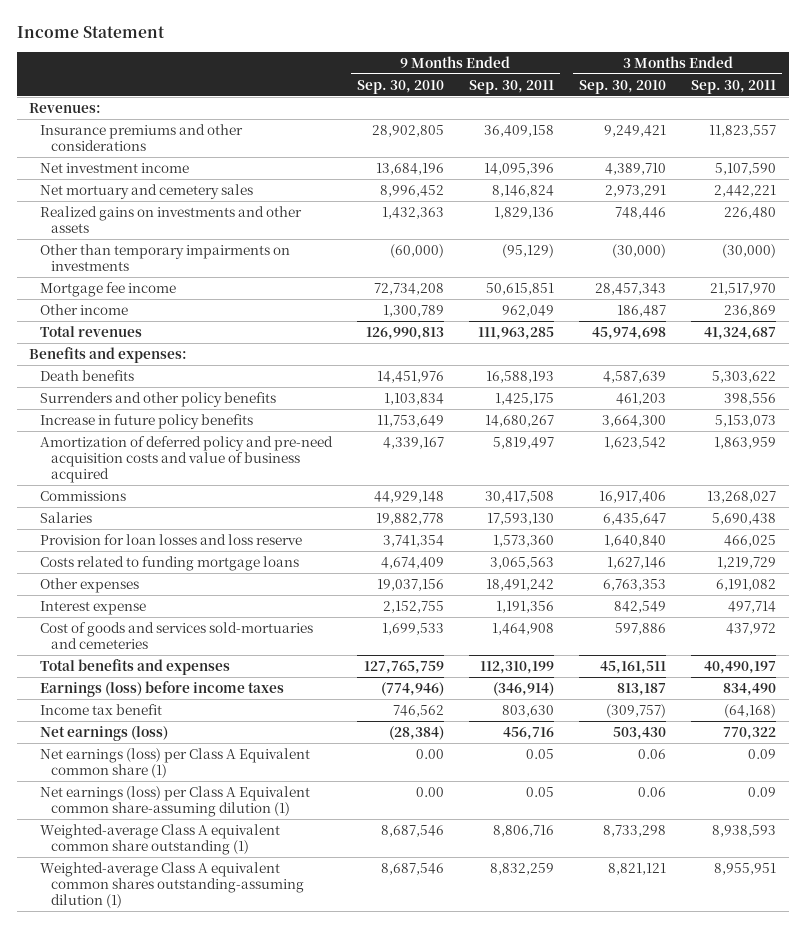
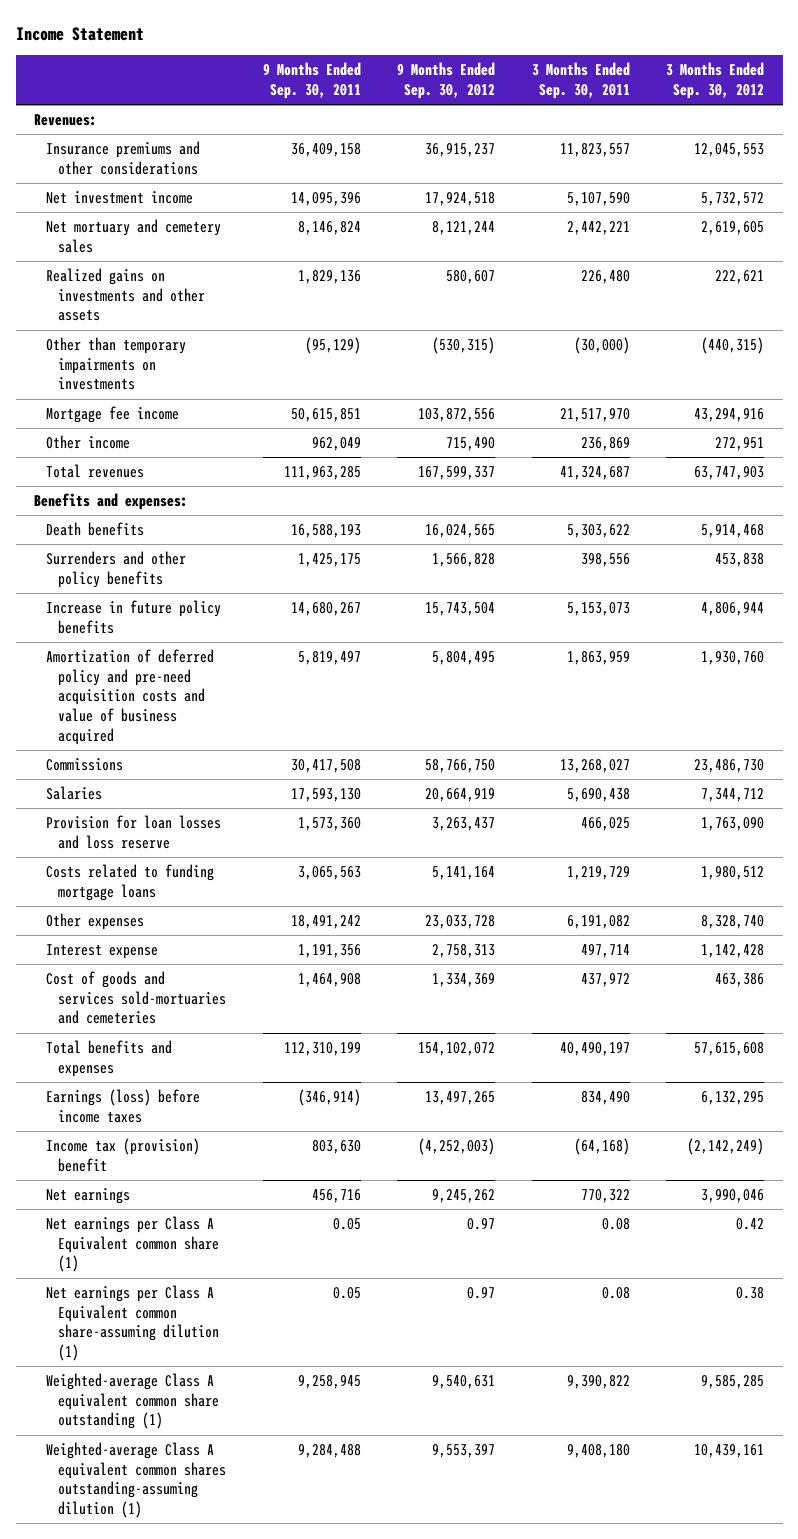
[356,79,444,94] Sep. 30, 2010 -> none
[579,79,667,94] Sep. 30, 2010 -> none
none -> [397,62,496,100] 9 Months Ended Sep. 30, 2012
none -> [666,62,765,100] 3 Months Ended Sep. 30, 2012
[39,704,162,716] Income tax benefit -> [46,1138,201,1172] Income tax (provision) benefit
[39,726,168,742] Net earnings (loss) -> [46,1188,131,1205] Net earnings
[39,748,310,778] Net earnings (loss) per Class A Equivalent common share (1) -> [46,1216,220,1273] Net earnings per Class A Equivalent common share (1)
[748,749,777,760] 0.09 -> [601,1218,630,1231] 0.08
[39,786,310,817] Net earnings (loss) per Class A Equivalent common share-assuming dilution (1) -> [46,1285,220,1362] Net earnings per Class A Equivalent common share-assuming dilution (1)
[748,787,777,798] 0.09 -> [601,1287,630,1300] 0.08
[492,825,554,838] 8,806,716 -> [297,1375,361,1390] 9,258,945
[712,825,777,838] 8,938,593 -> [566,1375,630,1390] 9,390,822
[489,863,554,876] 8,832,259 -> [297,1444,361,1459] 9,284,488
[714,863,777,876] 8,955,951 -> [566,1444,630,1459] 9,408,180

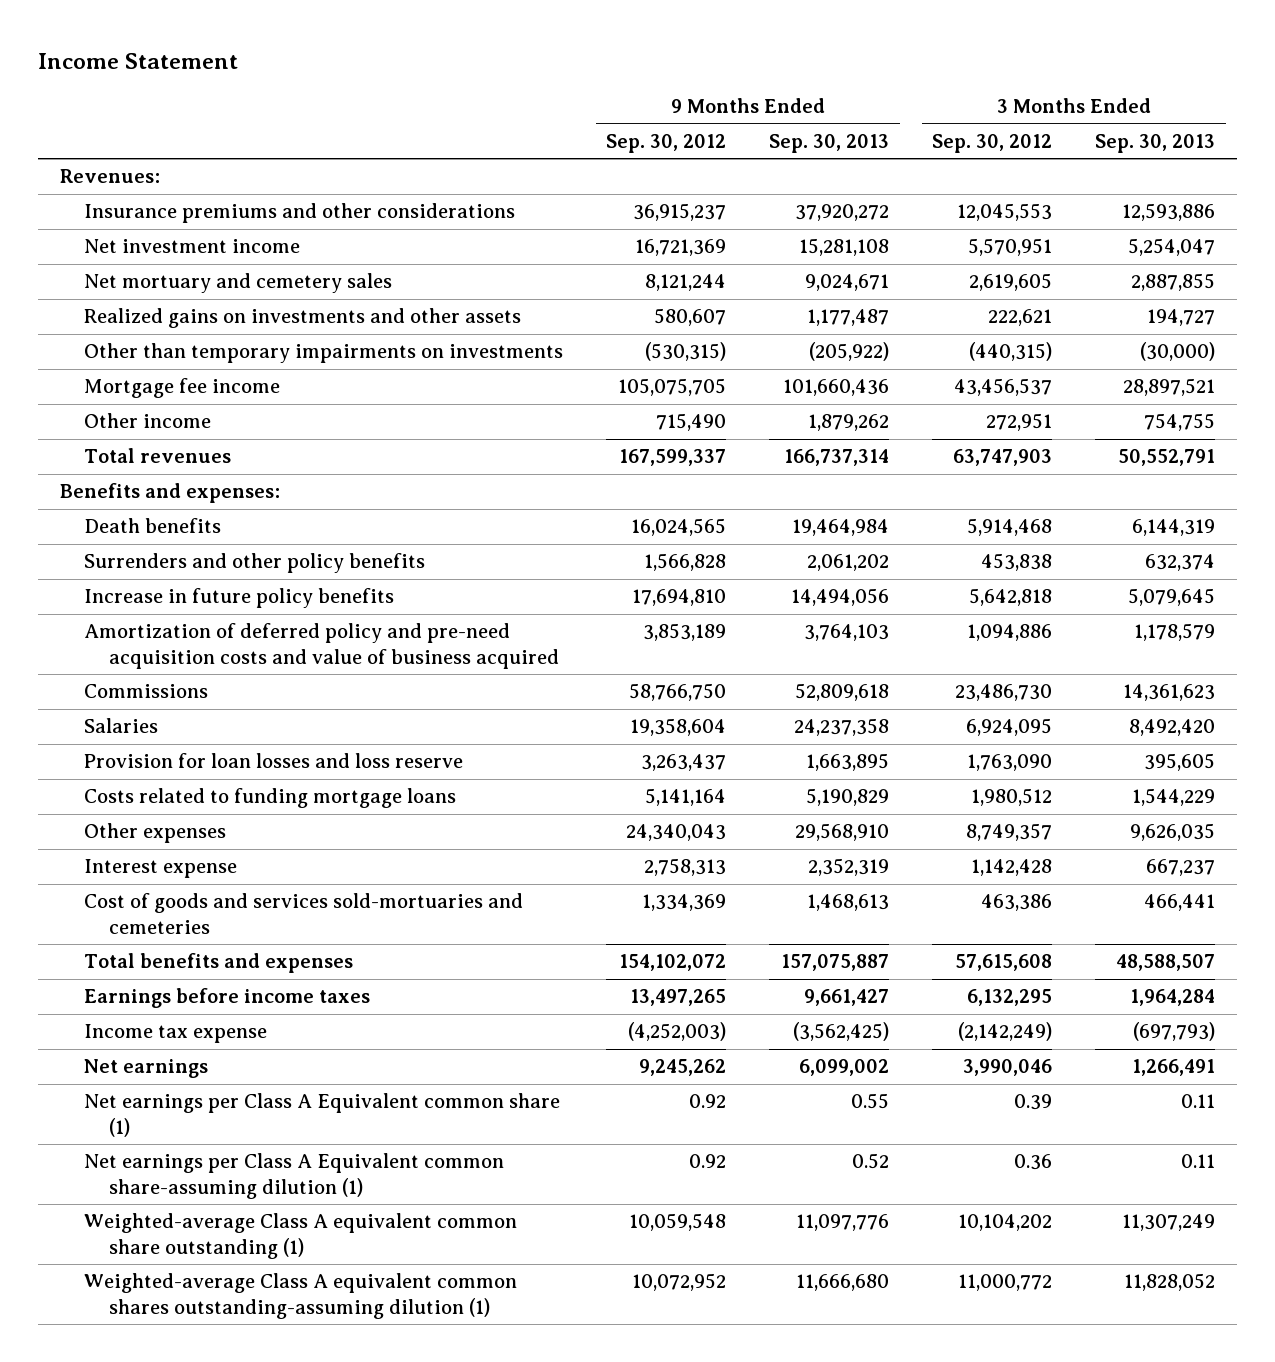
[262,62,361,100] 9 Months Ended Sep. 30, 2011 -> none
[531,62,630,100] 3 Months Ended Sep. 30, 2011 -> none
none -> [769,133,890,153] Sep. 30, 2013
none -> [1095,133,1216,153] Sep. 30, 2013
[425,192,496,207] 17,924,518 -> [635,239,727,257] 16,721,369
[701,192,765,207] 5,732,572 -> [968,238,1053,257] 5,570,951
[418,408,496,423] 103,872,556 -> [618,378,727,397] 105,075,705
[694,408,765,423] 43,294,916 -> [954,378,1053,397] 43,456,537
[425,602,496,617] 15,743,504 -> [632,589,727,607] 17,694,810
[701,602,765,617] 4,806,944 -> [969,588,1053,607] 5,642,818
[432,651,496,666] 5,804,495 -> [643,623,727,642] 3,853,189
[701,651,765,666] 1,930,760 -> [967,624,1053,642] 1,094,886
[425,788,496,803] 20,664,919 -> [630,718,727,737] 19,358,604
[701,788,765,803] 7,344,712 -> [966,718,1053,737] 6,924,095
[425,915,496,930] 23,033,728 -> [626,824,727,842] 24,340,043
[701,915,765,930] 8,328,740 -> [966,823,1053,842] 8,749,357
[46,1089,201,1123] Earnings (loss) before income taxes -> [84,988,371,1009] Earnings before income taxes
[46,1138,201,1172] Income tax (provision) benefit -> [84,1024,268,1044] Income tax expense
[467,1218,496,1231] 0.97 -> [689,1094,727,1109] 0.92
[736,1218,765,1231] 0.42 -> [1014,1094,1053,1111] 0.39
[467,1287,496,1300] 0.97 -> [689,1154,727,1169] 0.92
[736,1287,765,1300] 0.38 -> [1014,1154,1053,1171] 0.36
[432,1375,496,1390] 9,540,631 -> [629,1213,727,1232] 10,059,548
[701,1375,765,1390] 9,585,285 -> [958,1214,1053,1232] 10,104,202
[432,1444,496,1459] 9,553,397 -> [632,1273,727,1292] 10,072,952
[694,1444,765,1459] 10,439,161 -> [958,1274,1053,1292] 11,000,772

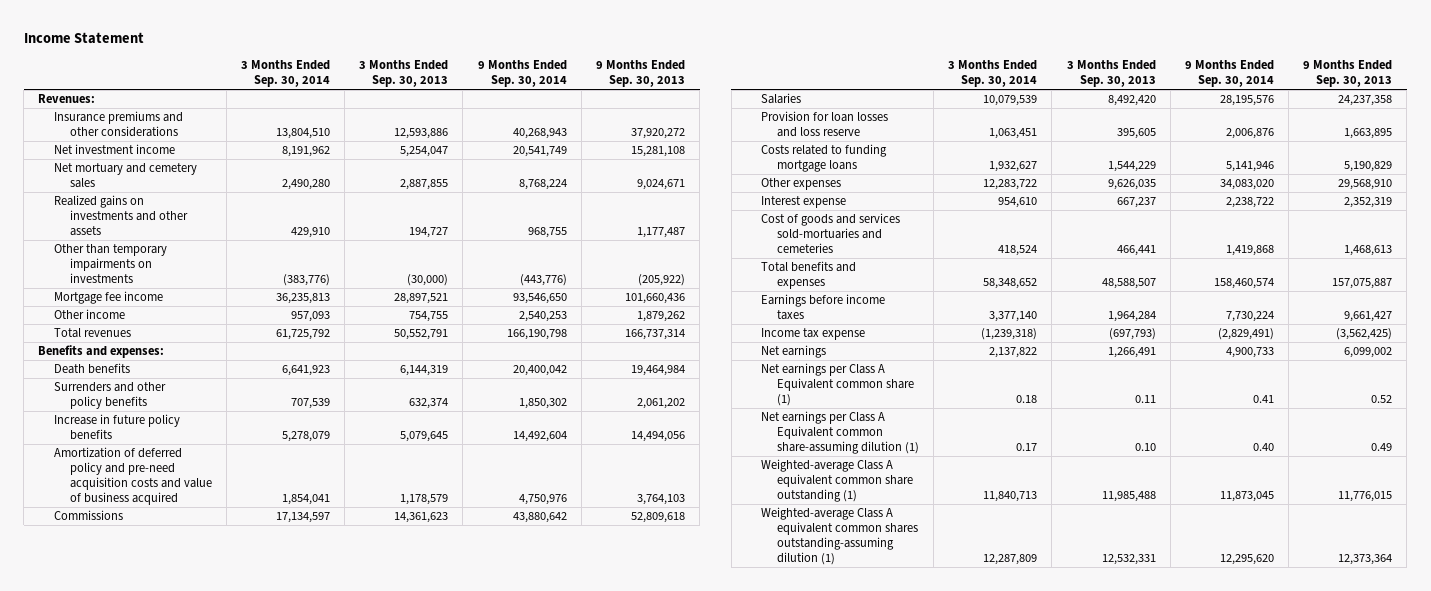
[606,133,727,153] Sep. 30, 2012 -> none
[932,133,1053,153] Sep. 30, 2012 -> none
none -> [240,60,330,88] 3 Months Ended Sep. 30, 2014
none -> [477,60,567,88] 9 Months Ended Sep. 30, 2014
[851,1093,890,1110] 0.55 -> [1371,395,1393,404] 0.52
[852,1153,890,1170] 0.52 -> [1371,443,1393,452] 0.49
[1181,1154,1216,1169] 0.11 -> [1134,443,1156,452] 0.10
[796,1214,890,1232] 11,097,776 -> [1338,491,1393,503] 11,776,015
[1122,1214,1216,1232] 11,307,249 -> [1101,491,1156,503] 11,985,488
[796,1274,890,1292] 11,666,680 -> [1338,554,1393,566] 12,373,364
[1124,1273,1216,1292] 11,828,052 -> [1101,554,1156,566] 12,532,331

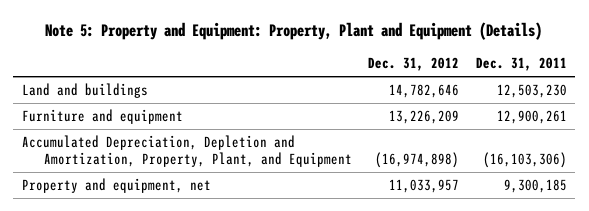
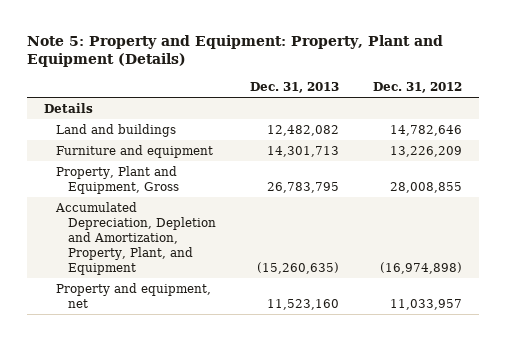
[475,57,567,72] Dec. 31, 2011 -> none
none -> [249,82,339,94] Dec. 31, 2013
none -> [43,102,93,113] Details
none -> [55,165,179,194] Property, Plant and Equipment, Gross

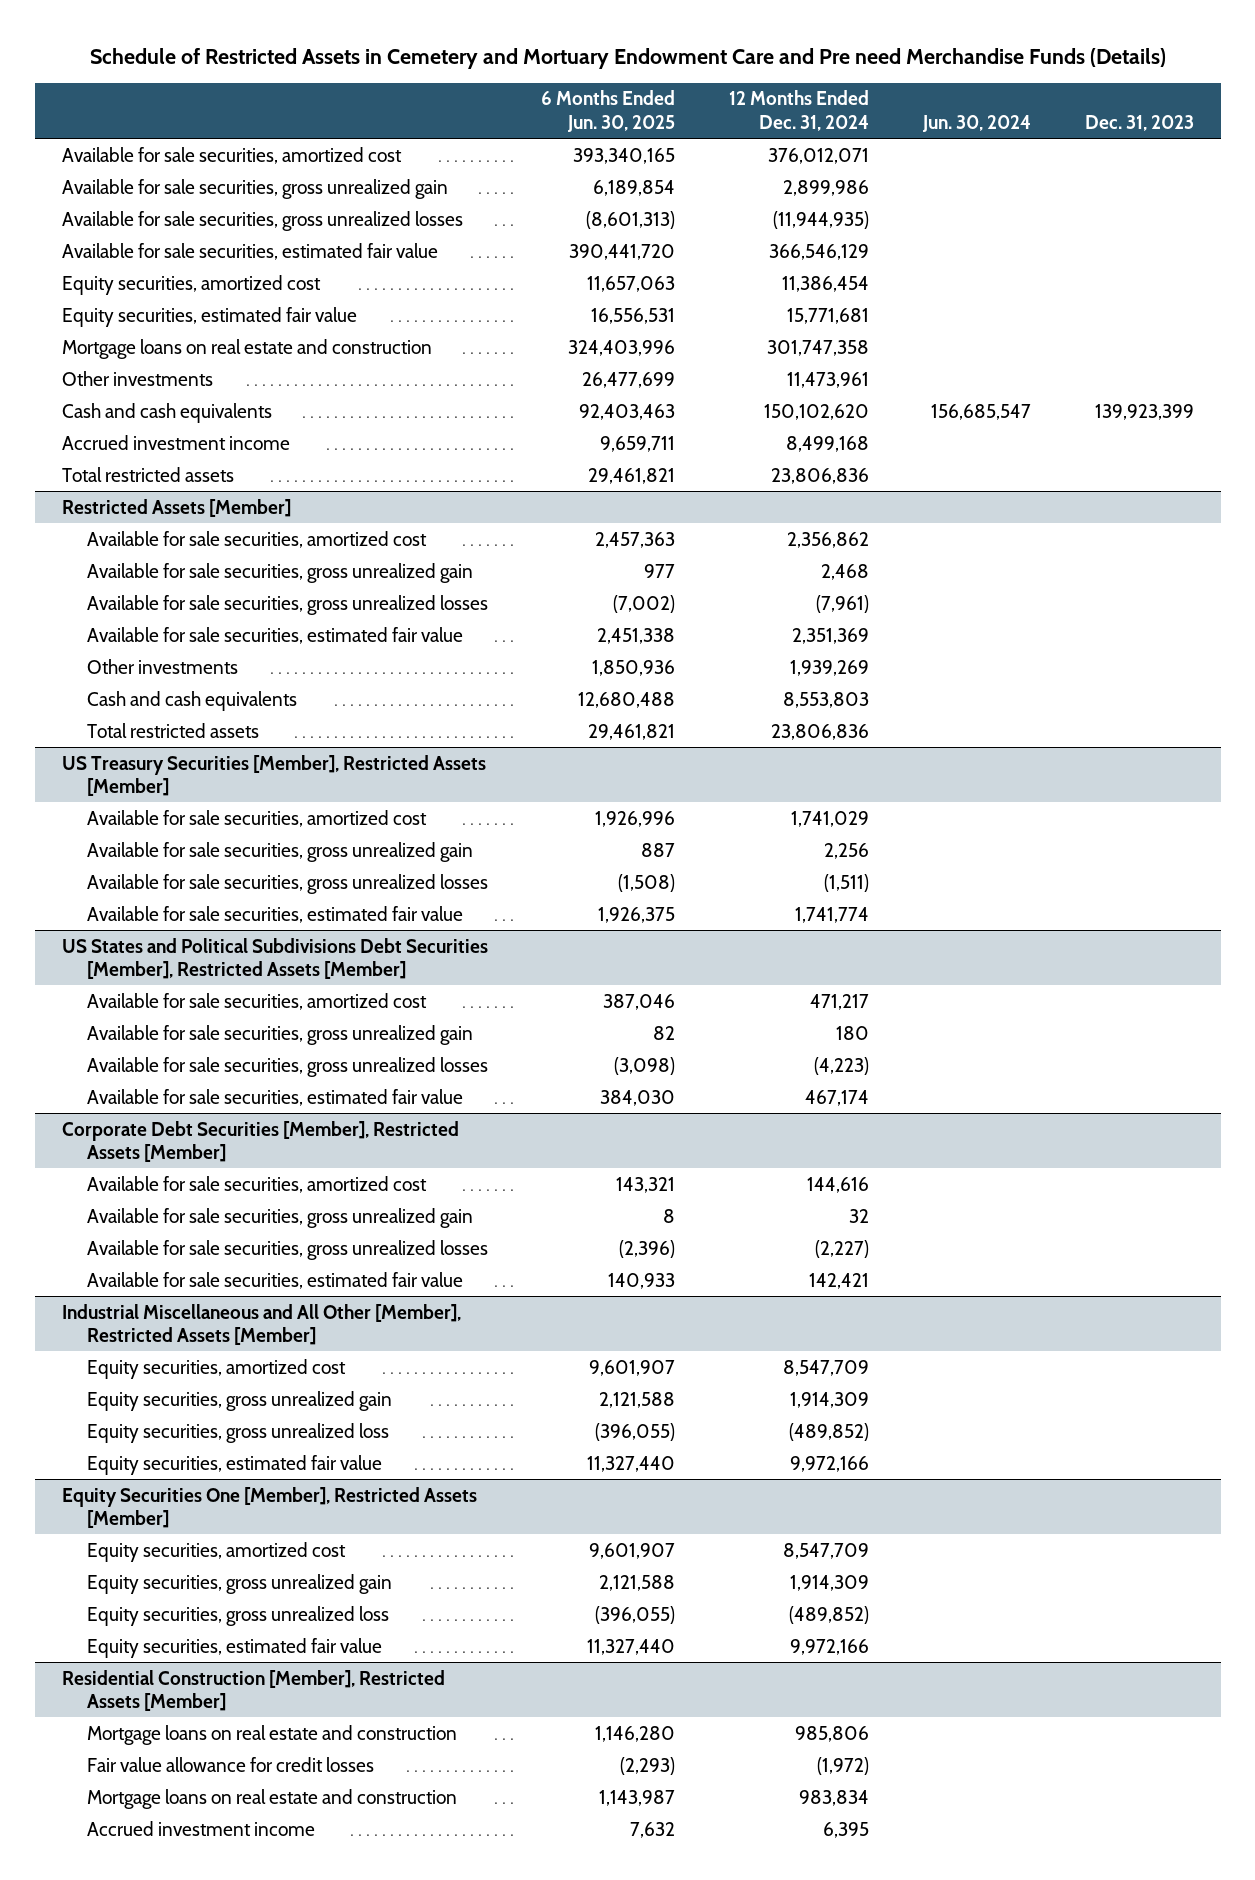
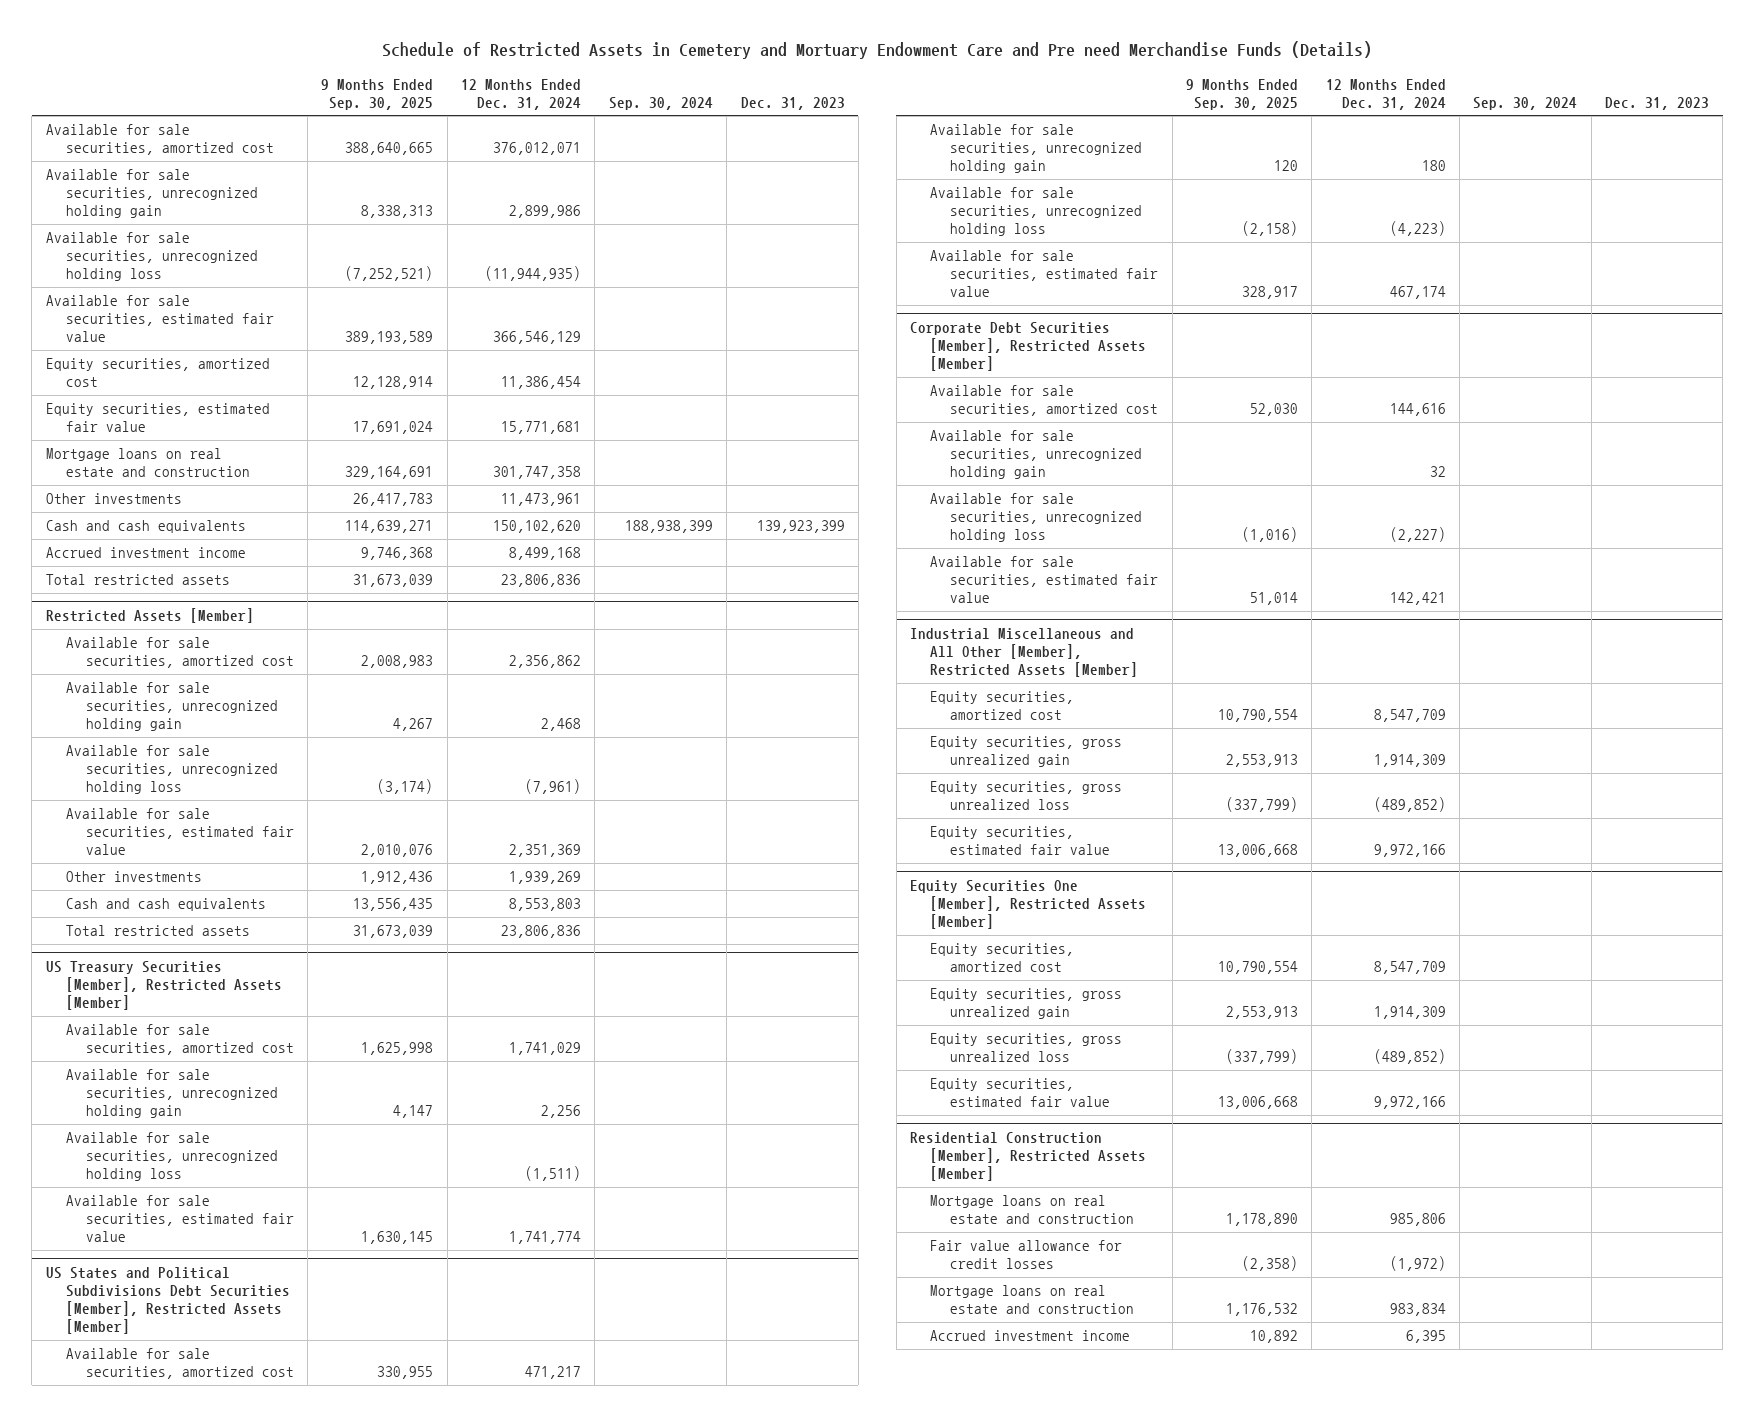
[541,90,676,132] 6 Months Ended Jun. 30, 2025 -> none
[921,114,1031,132] Jun. 30, 2024 -> none
none -> [321,78,434,110] 9 Months Ended Sep. 30, 2025
none -> [608,96,713,110] Sep. 30, 2024
[61,178,448,199] Available for sale securities, gross unrealized gain -> [45,169,258,219] Available for sale securities, unrecognized holding gain
[61,210,463,231] Available for sale securities, gross unrealized losses -> [45,232,258,282] Available for sale securities, unrecognized holding loss
[86,562,473,583] Available for sale securities, gross unrealized gain -> [65,682,278,732] Available for sale securities, unrecognized holding gain
[86,594,488,615] Available for sale securities, gross unrealized losses -> [65,745,278,795] Available for sale securities, unrecognized holding loss
[86,841,473,862] Available for sale securities, gross unrealized gain -> [65,1069,278,1119] Available for sale securities, unrecognized holding gain
[86,873,488,894] Available for sale securities, gross unrealized losses -> [65,1132,278,1182] Available for sale securities, unrecognized holding loss
[86,1024,473,1045] Available for sale securities, gross unrealized gain -> [930,124,1143,174] Available for sale securities, unrecognized holding gain
[86,1056,488,1077] Available for sale securities, gross unrealized losses -> [930,187,1143,237] Available for sale securities, unrecognized holding loss
[86,1207,473,1228] Available for sale securities, gross unrealized gain -> [930,430,1143,480] Available for sale securities, unrecognized holding gain
[86,1239,488,1260] Available for sale securities, gross unrealized losses -> [930,493,1143,543] Available for sale securities, unrecognized holding loss

